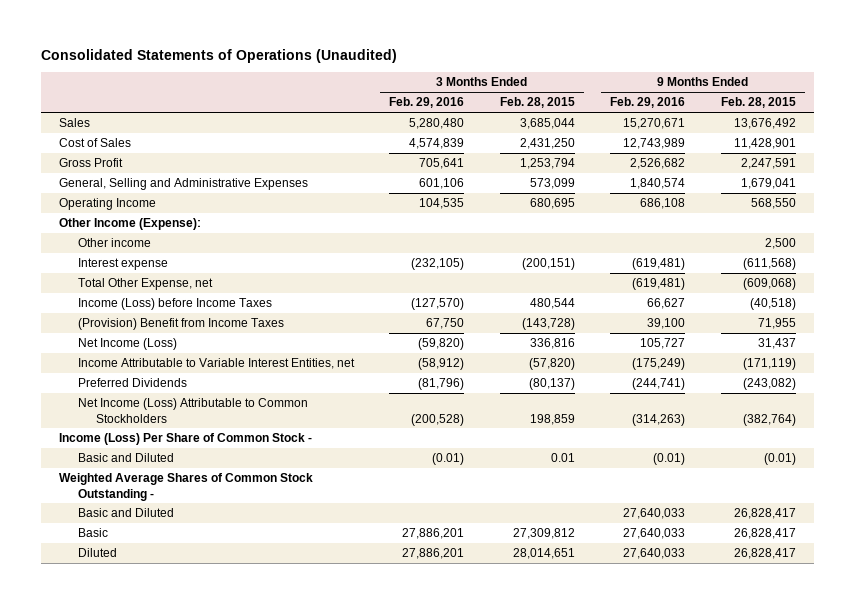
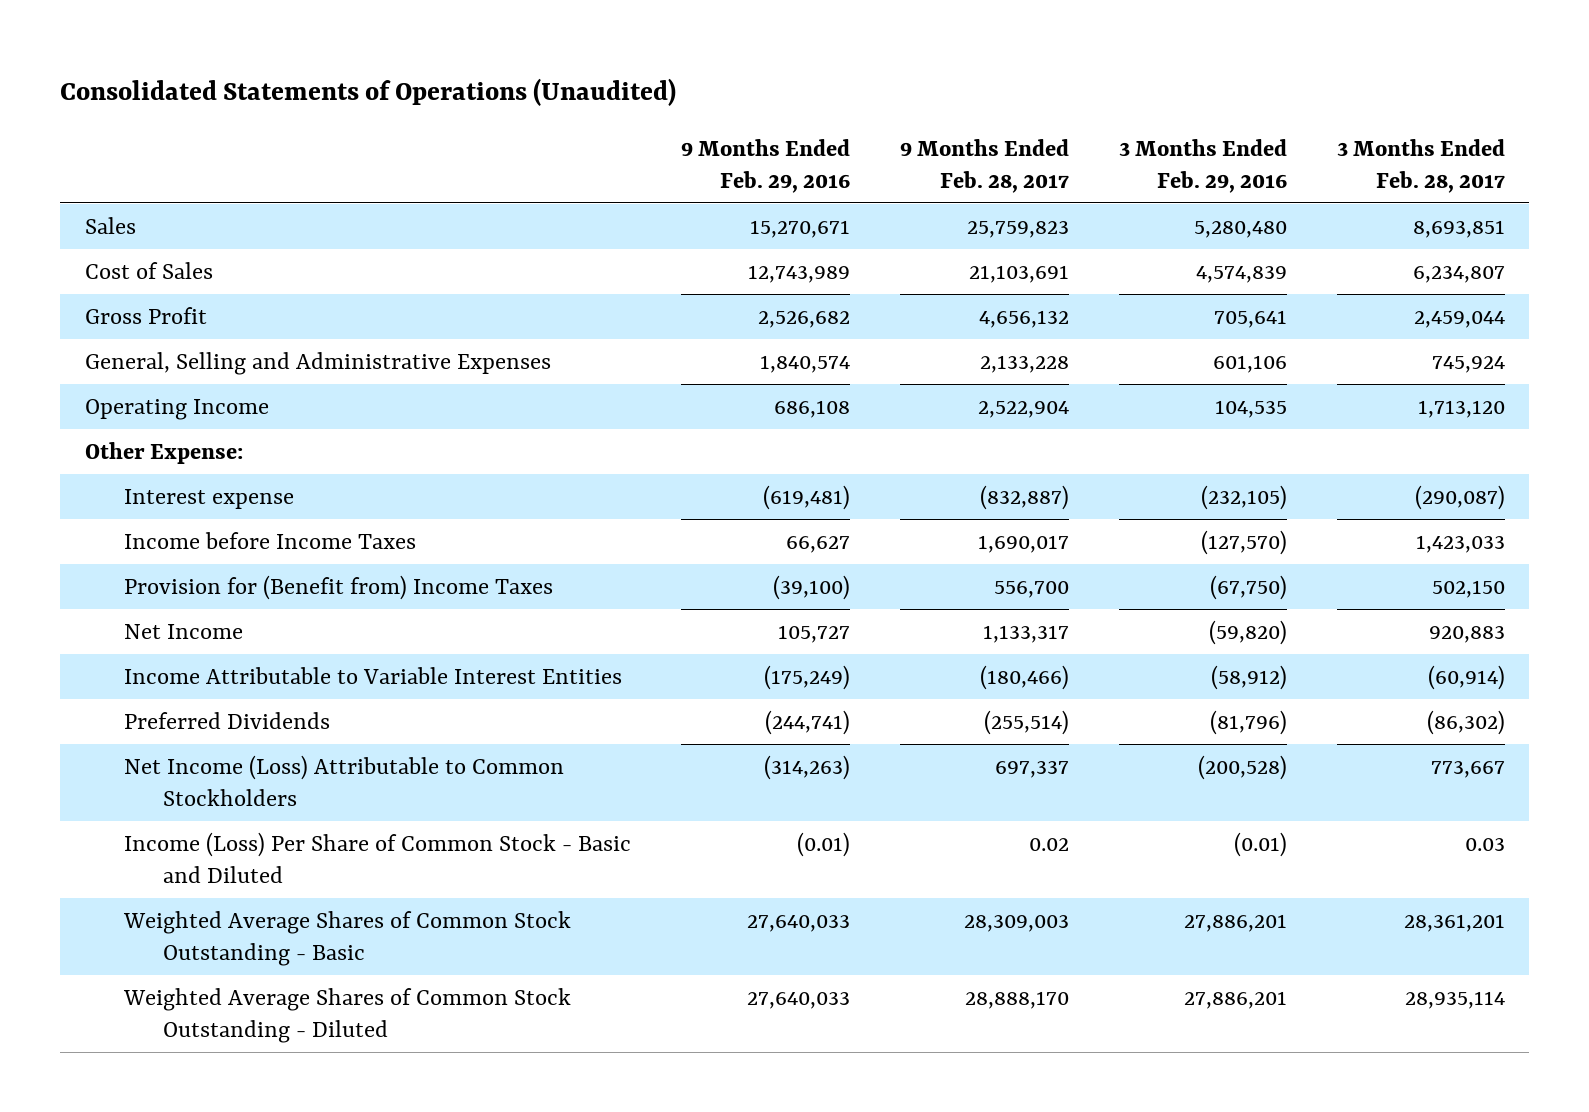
[499,97,575,109] Feb. 28, 2015 -> none
[720,97,796,109] Feb. 28, 2015 -> none
none -> [899,138,1069,193] 9 Months Ended Feb. 28, 2017
none -> [1336,138,1505,193] 3 Months Ended Feb. 28, 2017
[77,238,151,248] Other income -> none
[58,218,201,231] Other Income (Expense): -> [84,441,243,464] Other Expense:
[77,278,213,291] Total Other Expense, net -> none
[77,298,272,311] Income (Loss) before Income Taxes -> [123,531,416,549] Income before Income Taxes
[77,318,284,331] (Provision) Benefit from Income Taxes -> [123,574,553,600] Provision for (Benefit from) Income Taxes
[426,318,465,330] 67,750 -> [1209,574,1287,600] (67,750)
[647,318,686,330] 39,100 -> [772,574,850,600] (39,100)
[77,338,177,351] Net Income (Loss) -> [123,623,243,639] Net Income
[77,358,355,370] Income Attributable to Variable Interest Entities, net -> [123,666,622,684] Income Attributable to Variable Interest Entities
[58,433,312,446] Income (Loss) Per Share of Common Stock - -> none
[58,473,313,501] Weighted Average Shares of Common Stock Outstanding - -> none
[77,508,174,518] Basic and Diluted -> none
[77,453,174,463] Basic and Diluted -> [123,831,631,883] Income (Loss) Per Share of Common Stock - Basic and Diluted
[77,528,108,538] Basic -> [122,910,571,966] Weighted Average Shares of Common Stock Outstanding - Basic
[77,548,117,558] Diluted -> [122,987,571,1043] Weighted Average Shares of Common Stock Outstanding - Diluted

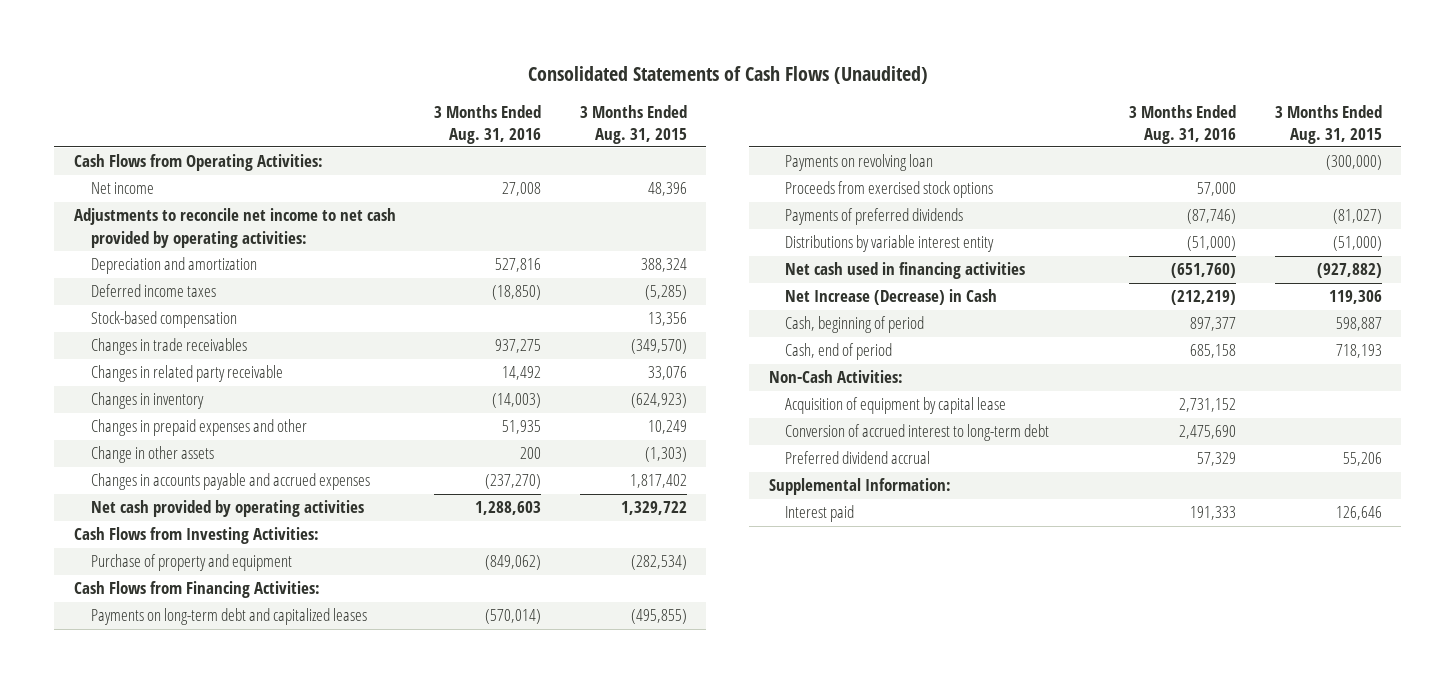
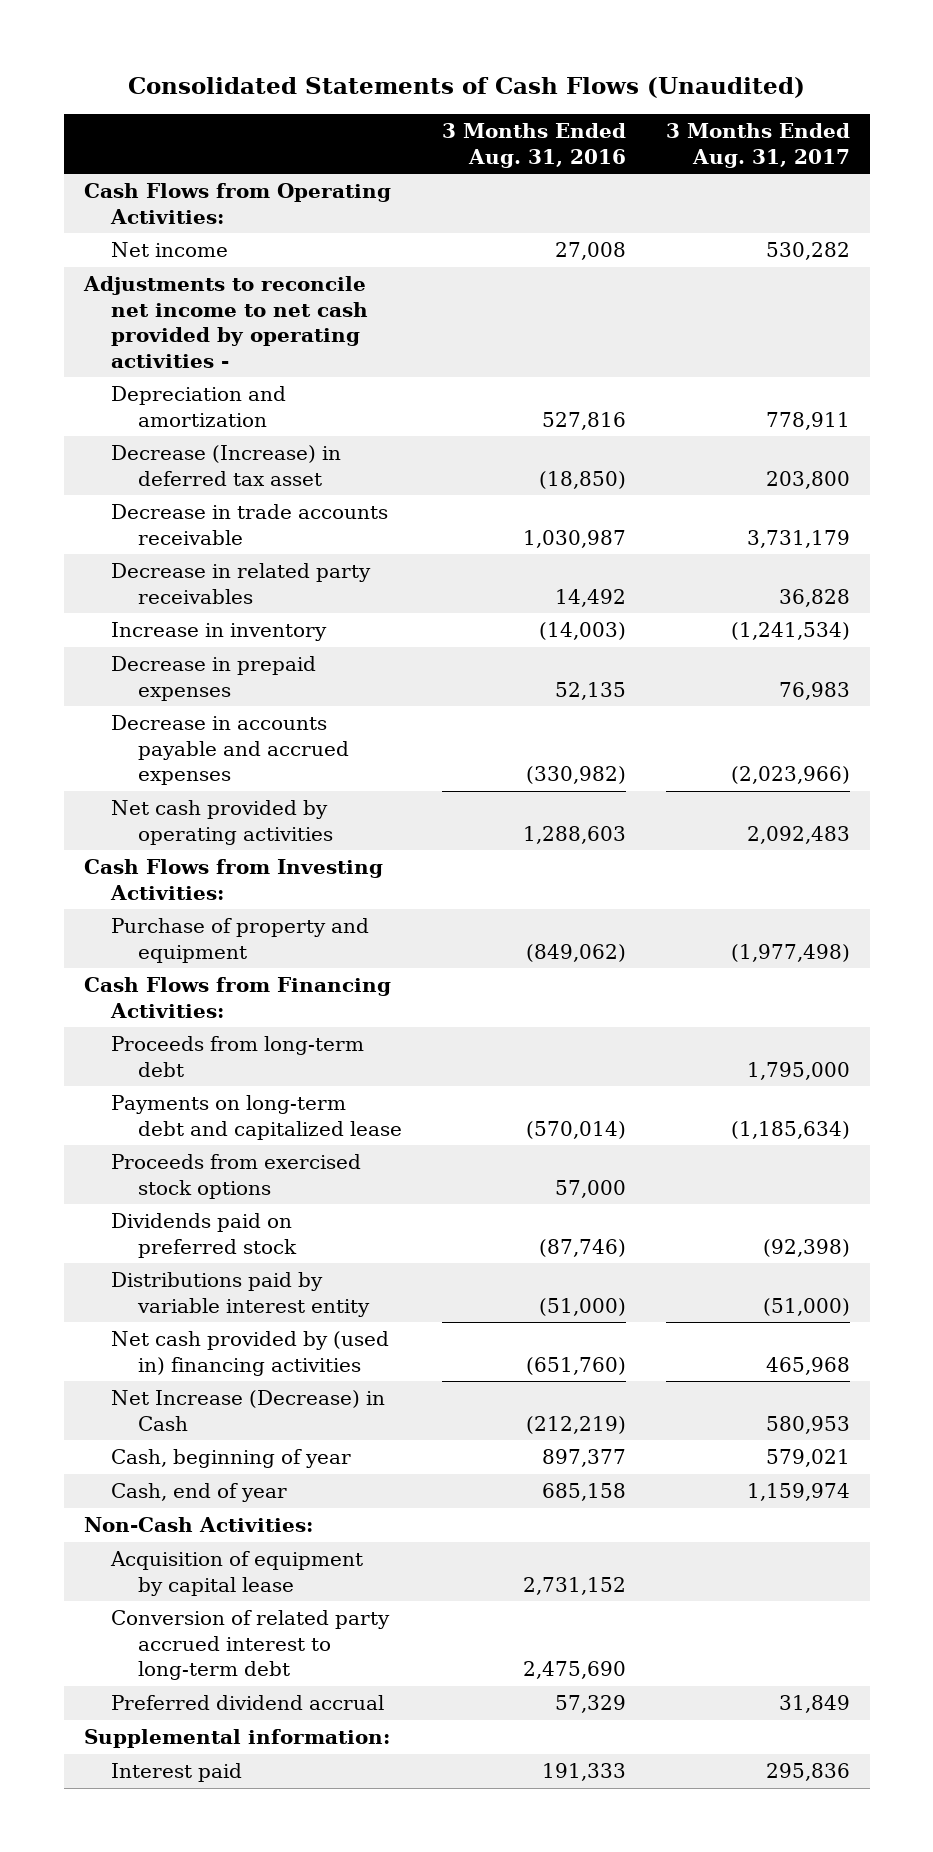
[580,104,688,144] 3 Months Ended Aug. 31, 2015 -> none
none -> [665,123,850,168] 3 Months Ended Aug. 31, 2017
[73,208,396,248] Adjustments to reconcile net income to net cash provided by operating activities: -> [82,276,368,368] Adjustments to reconcile net income to net cash provided by operating activities -
[90,311,237,329] Stock-based compensation -> none
[90,419,307,437] Changes in prepaid expenses and other -> none
[90,446,214,464] Change in other assets -> none
[90,284,216,298] Deferred income taxes -> [110,445,341,486] Decrease (Increase) in deferred tax asset
[90,338,247,356] Changes in trade receivables -> [110,504,388,545] Decrease in trade accounts receivable
[495,339,542,354] 937,275 -> [522,529,626,548] 1,030,987
[90,365,283,383] Changes in related party receivable -> [110,563,371,604] Decrease in related party receivables
[90,392,204,410] Changes in inventory -> [110,622,327,642] Increase in inventory
none -> [110,656,316,701] Decrease in prepaid expenses
[90,473,370,491] Changes in accounts payable and accrued expenses -> [110,715,349,786] Decrease in accounts payable and accrued expenses
[485,474,542,490] (237,270) -> [525,766,626,785] (330,982)
[785,154,934,172] Payments on revolving loan -> none
none -> [110,1036,364,1077] Proceeds from long-term debt
[90,608,367,626] Payments on long-term debt and capitalized leases -> [110,1095,402,1140] Payments on long-term debt and capitalized lease
[785,208,964,226] Payments of preferred dividends -> [110,1213,297,1258] Dividends paid on preferred stock
[785,235,995,253] Distributions by variable interest entity -> [110,1272,370,1317] Distributions paid by variable interest entity
[785,262,1026,280] Net cash used in financing activities -> [110,1331,389,1376] Net cash provided by (used in) financing activities
[785,316,925,334] Cash, beginning of period -> [110,1449,351,1469] Cash, beginning of year
[785,343,893,361] Cash, end of period -> [110,1483,287,1503] Cash, end of year
[785,424,1050,442] Conversion of accrued interest to long-term debt -> [110,1610,390,1681] Conversion of related party accrued interest to long-term debt
[768,478,951,496] Supplemental Information: -> [83,1729,390,1749] Supplemental information:

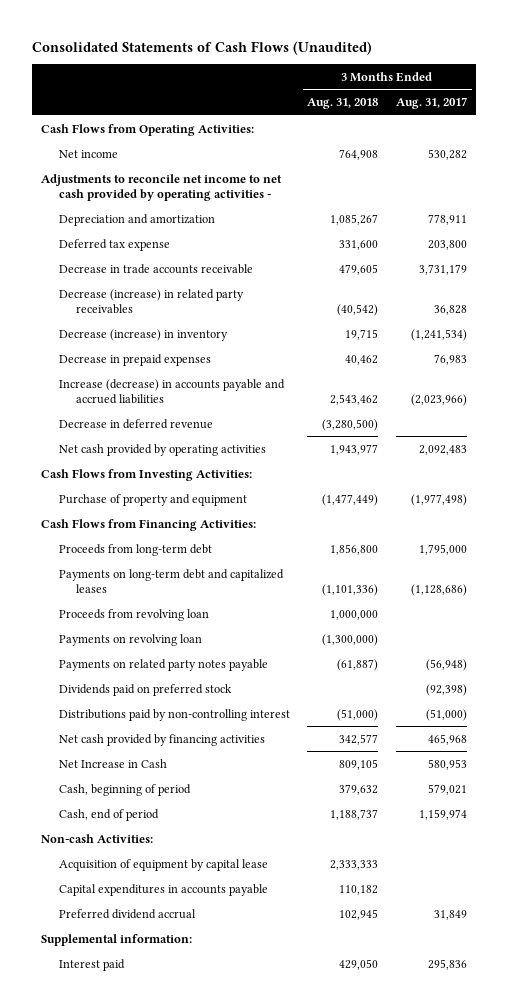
[441,123,626,168] 3 Months Ended Aug. 31, 2016 -> none
none -> [307,98,379,110] Aug. 31, 2018
[110,445,341,486] Decrease (Increase) in deferred tax asset -> [58,238,170,251] Deferred tax expense
[110,563,371,604] Decrease in related party receivables -> [58,288,244,314] Decrease (increase) in related party receivables
[110,622,327,642] Increase in inventory -> [58,328,228,341] Decrease (increase) in inventory
[110,715,349,786] Decrease in accounts payable and accrued expenses -> [58,378,285,404] Increase (decrease) in accounts payable and accrued liabilities
none -> [58,418,213,429] Decrease in deferred revenue
[110,1154,361,1199] Proceeds from exercised stock options -> none
[110,1095,402,1140] Payments on long-term debt and capitalized lease -> [58,568,284,593] Payments on long-term debt and capitalized leases
[730,1120,850,1139] (1,185,634) -> [411,583,468,596] (1,128,686)
none -> [58,608,209,621] Proceeds from revolving loan
none -> [58,633,202,646] Payments on revolving loan
none -> [58,658,268,671] Payments on related party notes payable
[110,1272,370,1317] Distributions paid by variable interest entity -> [58,708,290,721] Distributions paid by non-controlling interest
[110,1331,389,1376] Net cash provided by (used in) financing activities -> [58,733,265,746] Net cash provided by financing activities
[110,1390,385,1431] Net Increase (Decrease) in Cash -> [58,758,167,768] Net Increase in Cash
[110,1449,351,1469] Cash, beginning of year -> [58,783,191,796] Cash, beginning of period
[110,1483,287,1503] Cash, end of year -> [58,808,159,821] Cash, end of period
[83,1517,313,1533] Non-Cash Activities: -> [41,833,154,843] Non-cash Activities:
[110,1610,390,1681] Conversion of related party accrued interest to long-term debt -> none
none -> [58,883,268,896] Capital expenditures in accounts payable

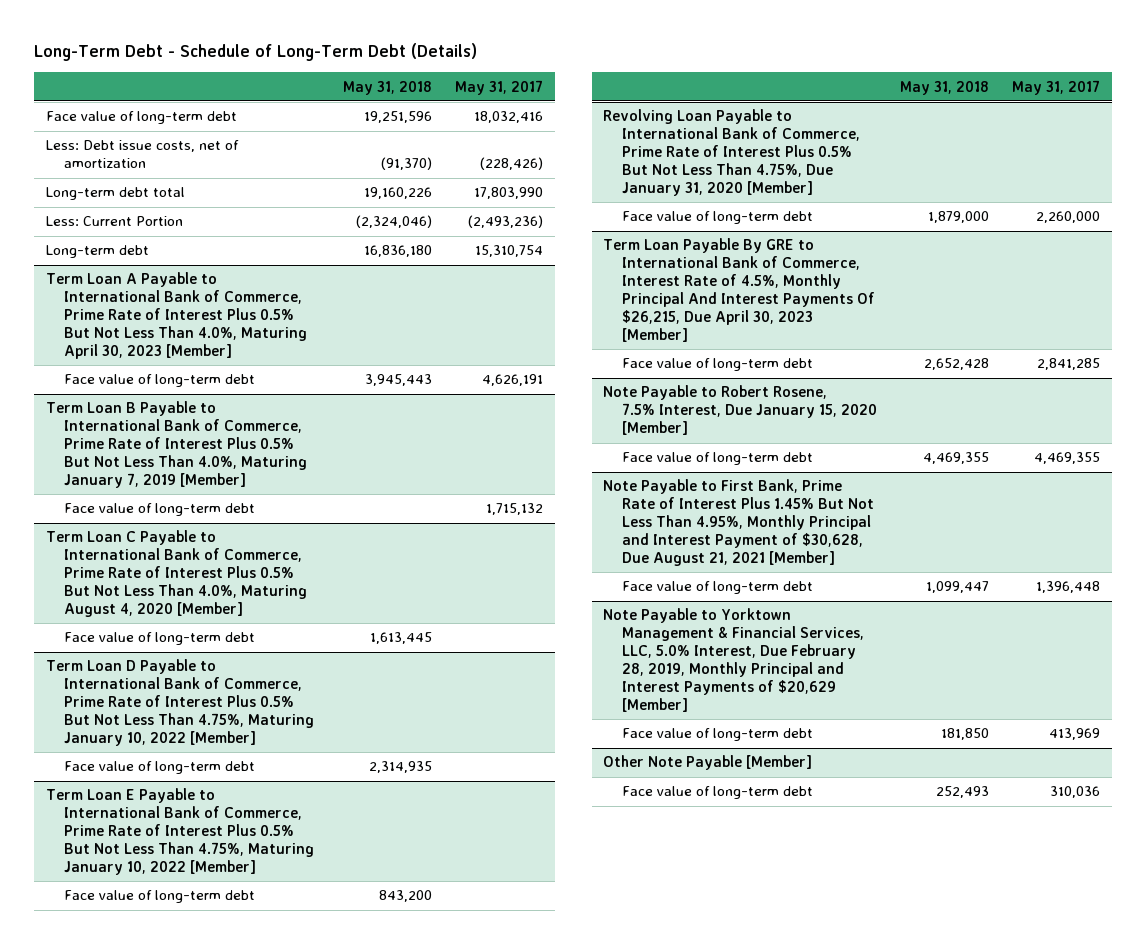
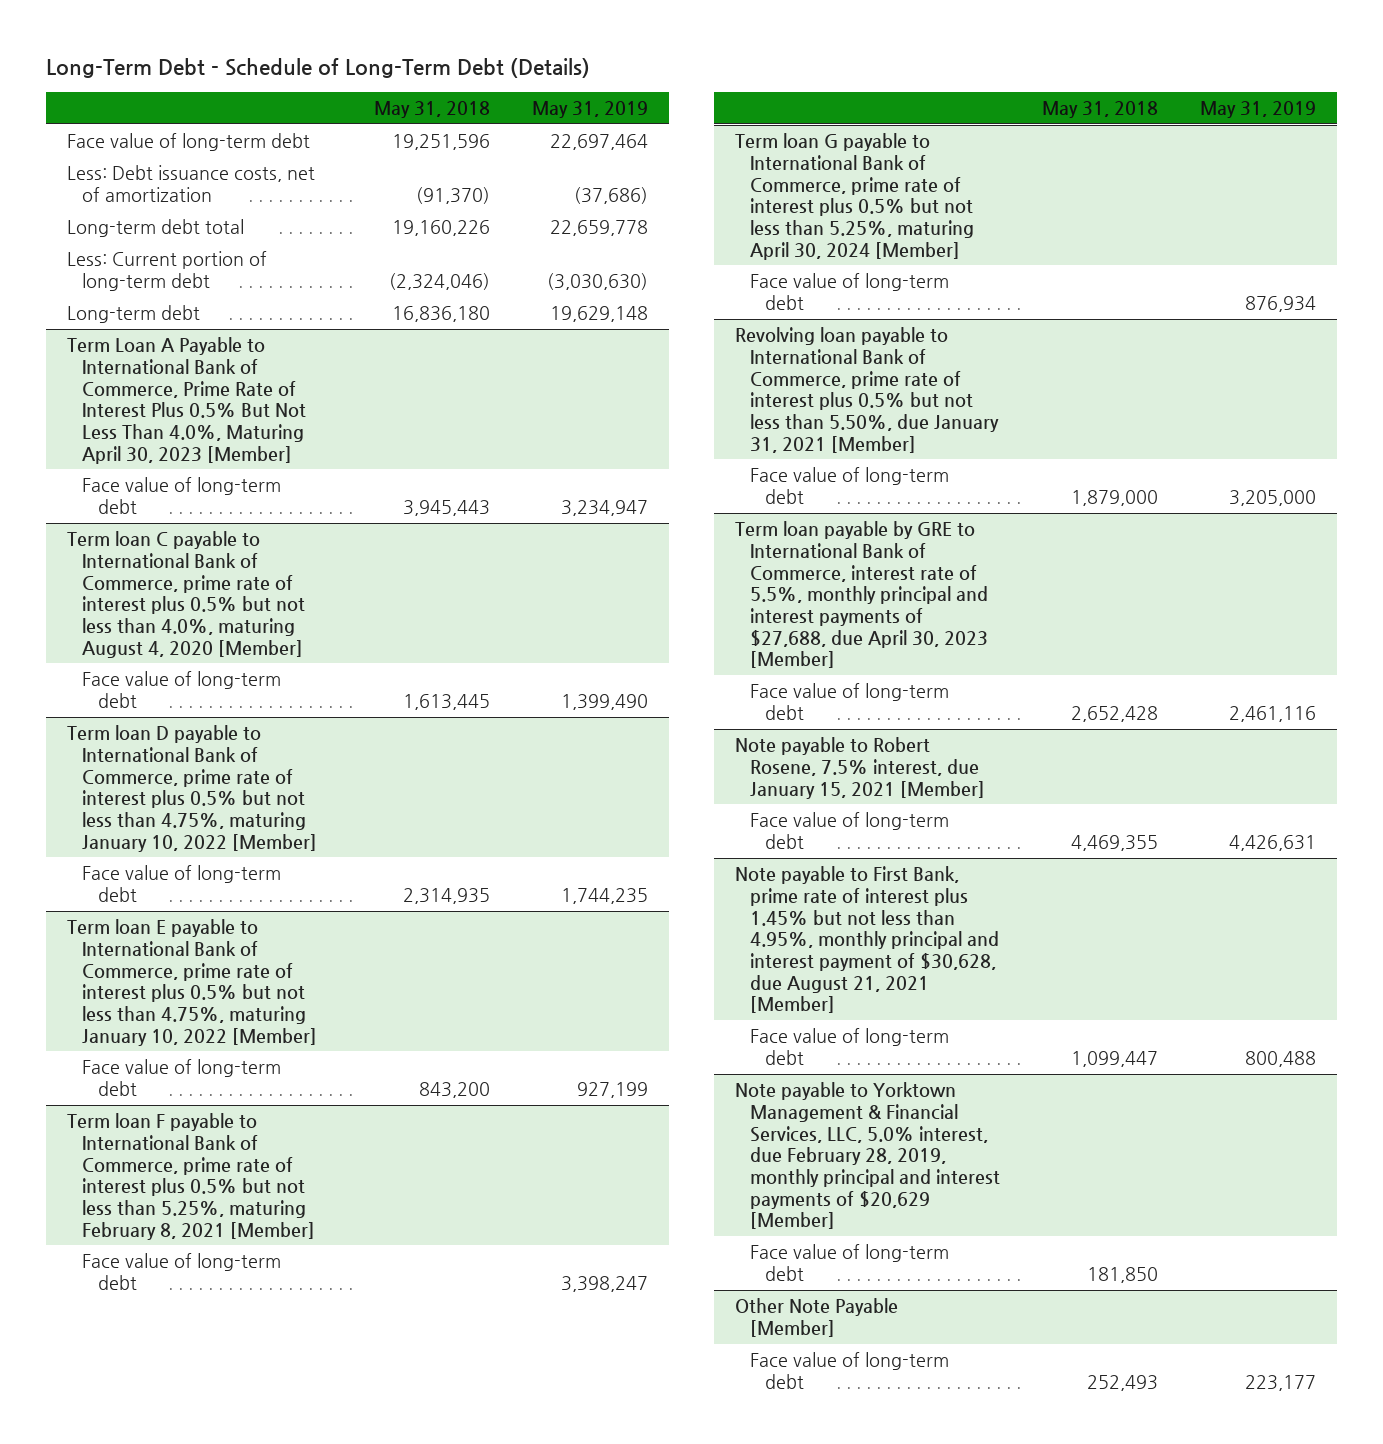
[454,79,543,95] May 31, 2017 -> none
none -> [532,100,649,118] May 31, 2019
[45,140,239,169] Less: Debt issue costs, net of amortization -> [67,165,316,202] Less: Debt issuance costs, net of amortization
[45,216,183,227] Less: Current Portion -> [67,251,268,291] Less: Current portion of long-term debt
[64,503,256,517] Face value of long-term debt -> none
[45,530,308,617] Term Loan C Payable to International Bank of Commerce, Prime Rate of Interest Plus 0.5% But Not Less Than 4.0%, Maturing August 4, 2020 [Member] -> none
[45,401,308,488] Term Loan B Payable to International Bank of Commerce, Prime Rate of Interest Plus 0.5% But Not Less Than 4.0%, Maturing January 7, 2019 [Member] -> [67,531,306,658] Term loan C payable to International Bank of Commerce, prime rate of interest plus 0.5% but not less than 4.0%, maturing August 4, 2020 [Member]
[45,659,315,746] Term Loan D Payable to International Bank of Commerce, Prime Rate of Interest Plus 0.5% But Not Less Than 4.75%, Maturing January 10, 2022 [Member] -> [67,725,318,852] Term loan D payable to International Bank of Commerce, prime rate of interest plus 0.5% but not less than 4.75%, maturing January 10, 2022 [Member]
[45,788,315,875] Term Loan E Payable to International Bank of Commerce, Prime Rate of Interest Plus 0.5% But Not Less Than 4.75%, Maturing January 10, 2022 [Member] -> [67,919,318,1046] Term loan E payable to International Bank of Commerce, prime rate of interest plus 0.5% but not less than 4.75%, maturing January 10, 2022 [Member]
none -> [67,1113,316,1240] Term loan F payable to International Bank of Commerce, prime rate of interest plus 0.5% but not less than 5.25%, maturing February 8, 2021 [Member]
none -> [82,1253,282,1290] Face value of long-term debt
[603,109,860,196] Revolving Loan Payable to International Bank of Commerce, Prime Rate of Interest Plus 0.5% But Not Less Than 4.75%, Due January 31, 2020 [Member] -> [734,133,975,260] Term loan G payable to International Bank of Commerce, prime rate of interest plus 0.5% but not less than 5.25%, maturing April 30, 2024 [Member]
none -> [750,273,950,310] Face value of long-term debt
none -> [734,327,1000,453] Revolving loan payable to International Bank of Commerce, prime rate of interest plus 0.5% but not less than 5.50%, due January 31, 2021 [Member]
[603,238,875,342] Term Loan Payable By GRE to International Bank of Commerce, Interest Rate of 4.5%, Monthly Principal And Interest Payments Of $26,215, Due April 30, 2023 [Member] -> [734,521,989,669] Term loan payable by GRE to International Bank of Commerce, interest rate of 5.5%, monthly principal and interest payments of $27,688, due April 30, 2023 [Member]
[603,385,877,436] Note Payable to Robert Rosene, 7.5% Interest, Due January 15, 2020 [Member] -> [734,737,986,799] Note payable to Robert Rosene, 7.5% interest, due January 15, 2021 [Member]
[603,479,874,566] Note Payable to First Bank, Prime Rate of Interest Plus 1.45% But Not Less Than 4.95%, Monthly Principal and Interest Payment of $30,628, Due August 21, 2021 [Member] -> [734,866,1000,1014] Note payable to First Bank, prime rate of interest plus 1.45% but not less than 4.95%, monthly principal and interest payment of $30,628, due August 21, 2021 [Member]
[603,608,864,712] Note Payable to Yorktown Management & Financial Services, LLC, 5.0% Interest, Due February 28, 2019, Monthly Principal and Interest Payments of $20,629 [Member] -> [734,1082,1001,1230] Note payable to Yorktown Management & Financial Services, LLC, 5.0% interest, due February 28, 2019, monthly principal and interest payments of $20,629 [Member]

